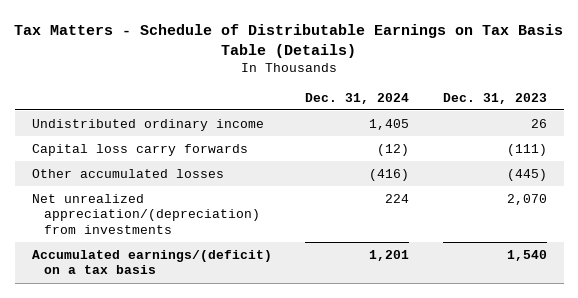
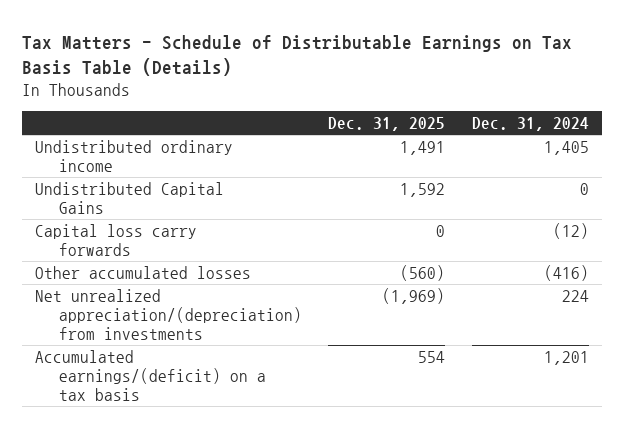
[442,92,547,104] Dec. 31, 2023 -> none
none -> [328,116,446,131] Dec. 31, 2025
none -> [35,181,225,214] Undistributed Capital Gains

